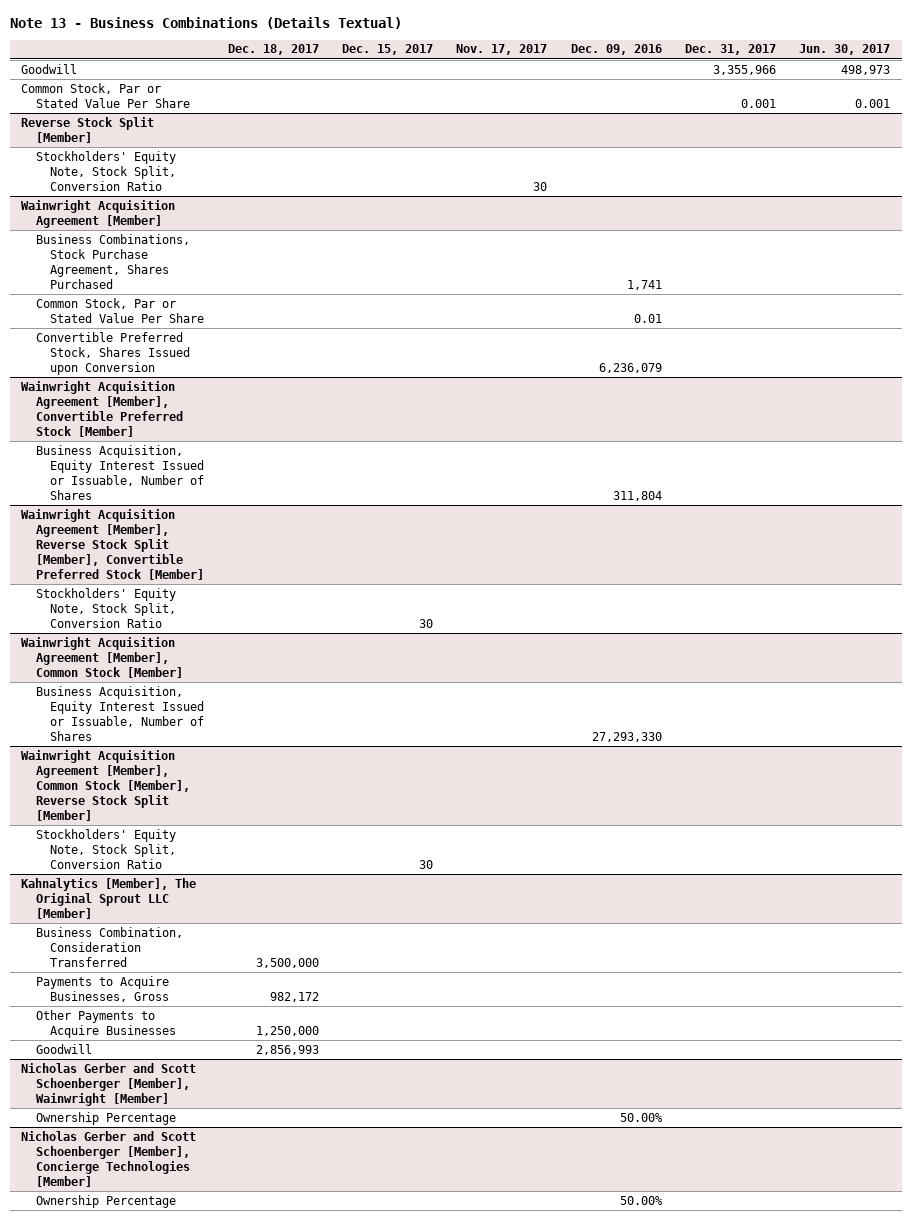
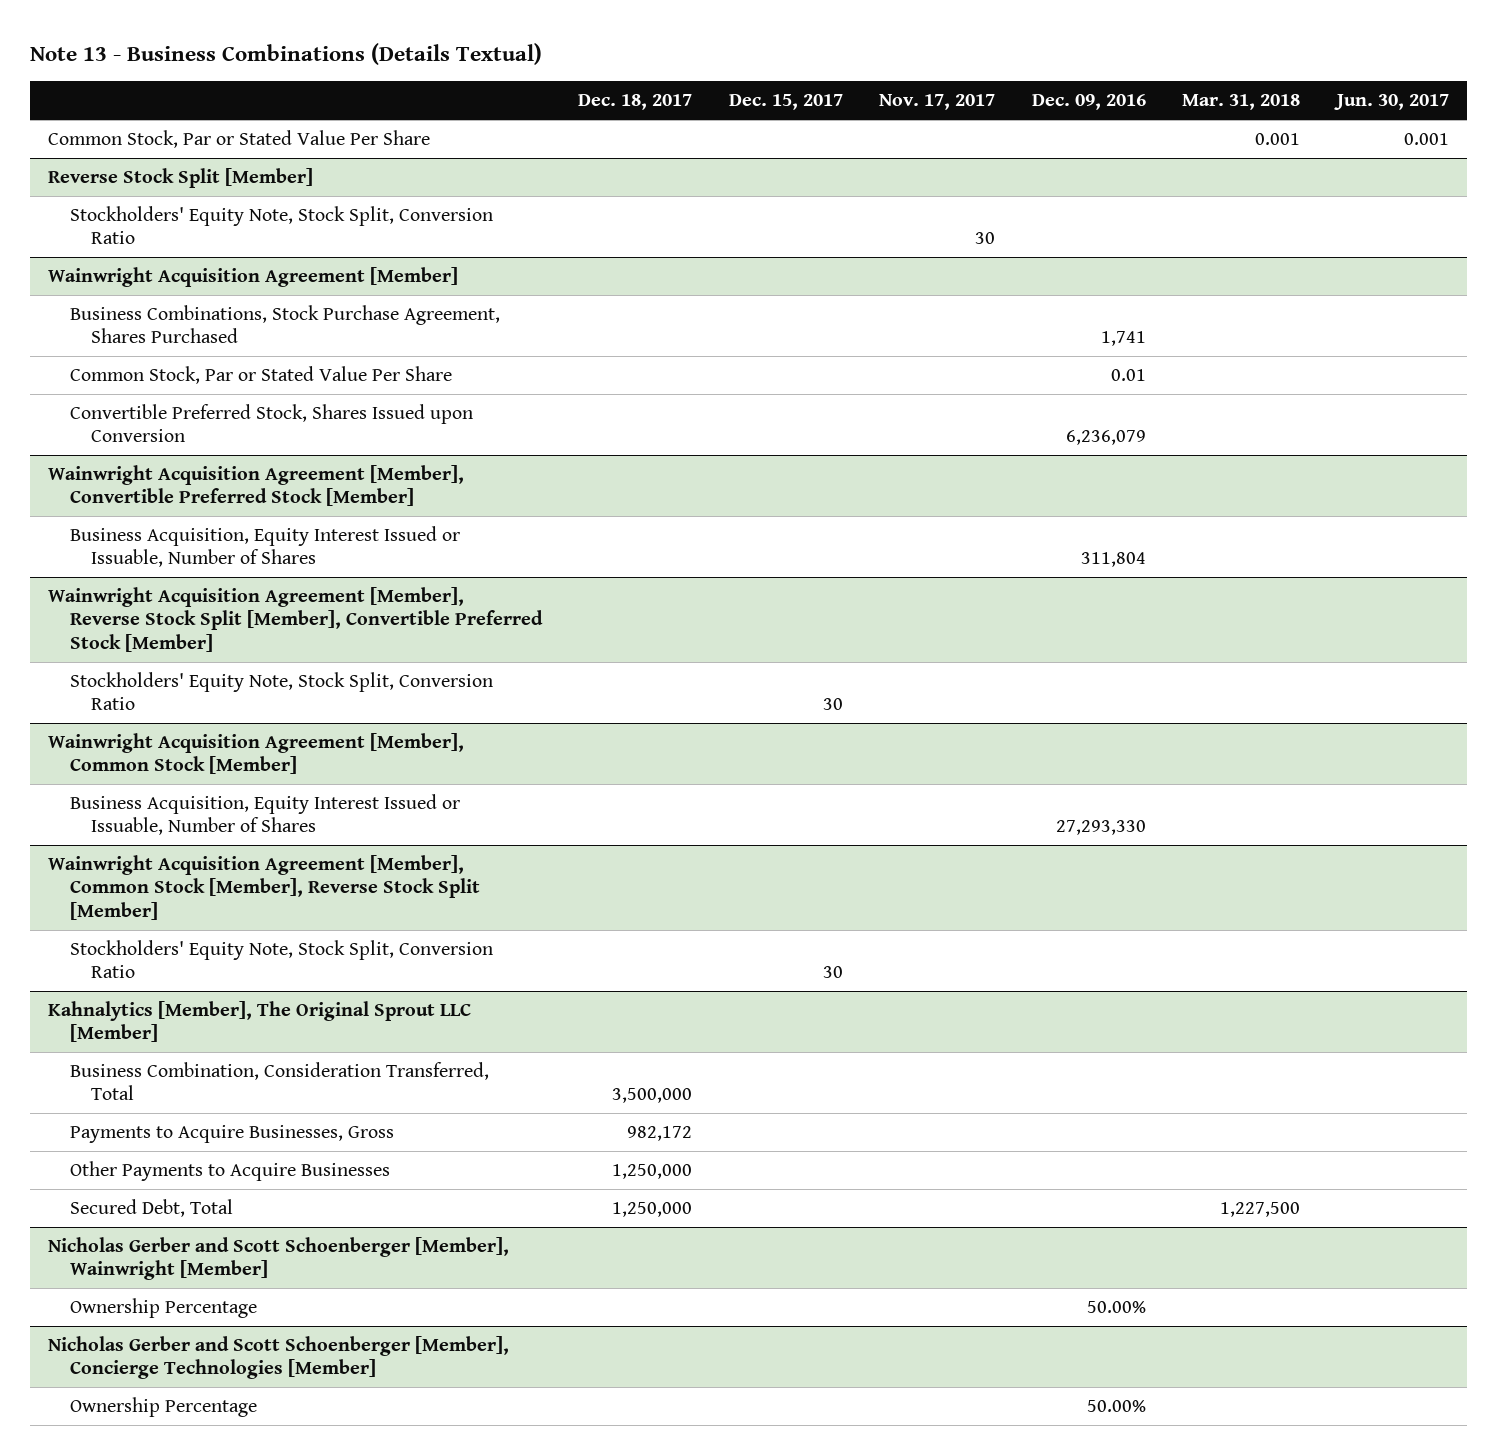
[684,44,776,56] Dec. 31, 2017 -> none
none -> [1182,94,1301,111] Mar. 31, 2018
[21,63,78,74] Goodwill -> none
[35,926,183,967] Business Combination, Consideration Transferred -> [69,1062,489,1101] Business Combination, Consideration Transferred, Total
[35,1043,92,1054] Goodwill -> none
none -> [69,1199,233,1218] Secured Debt, Total

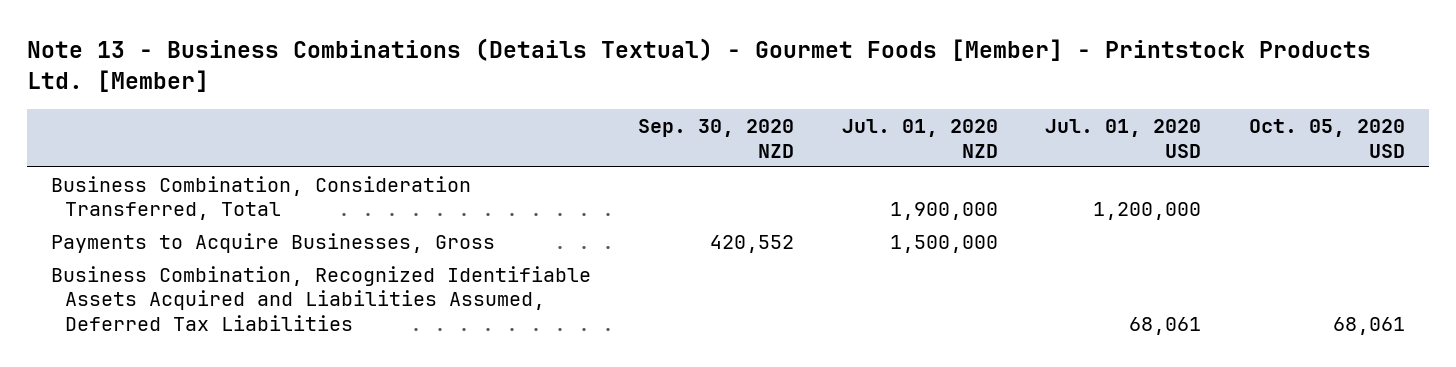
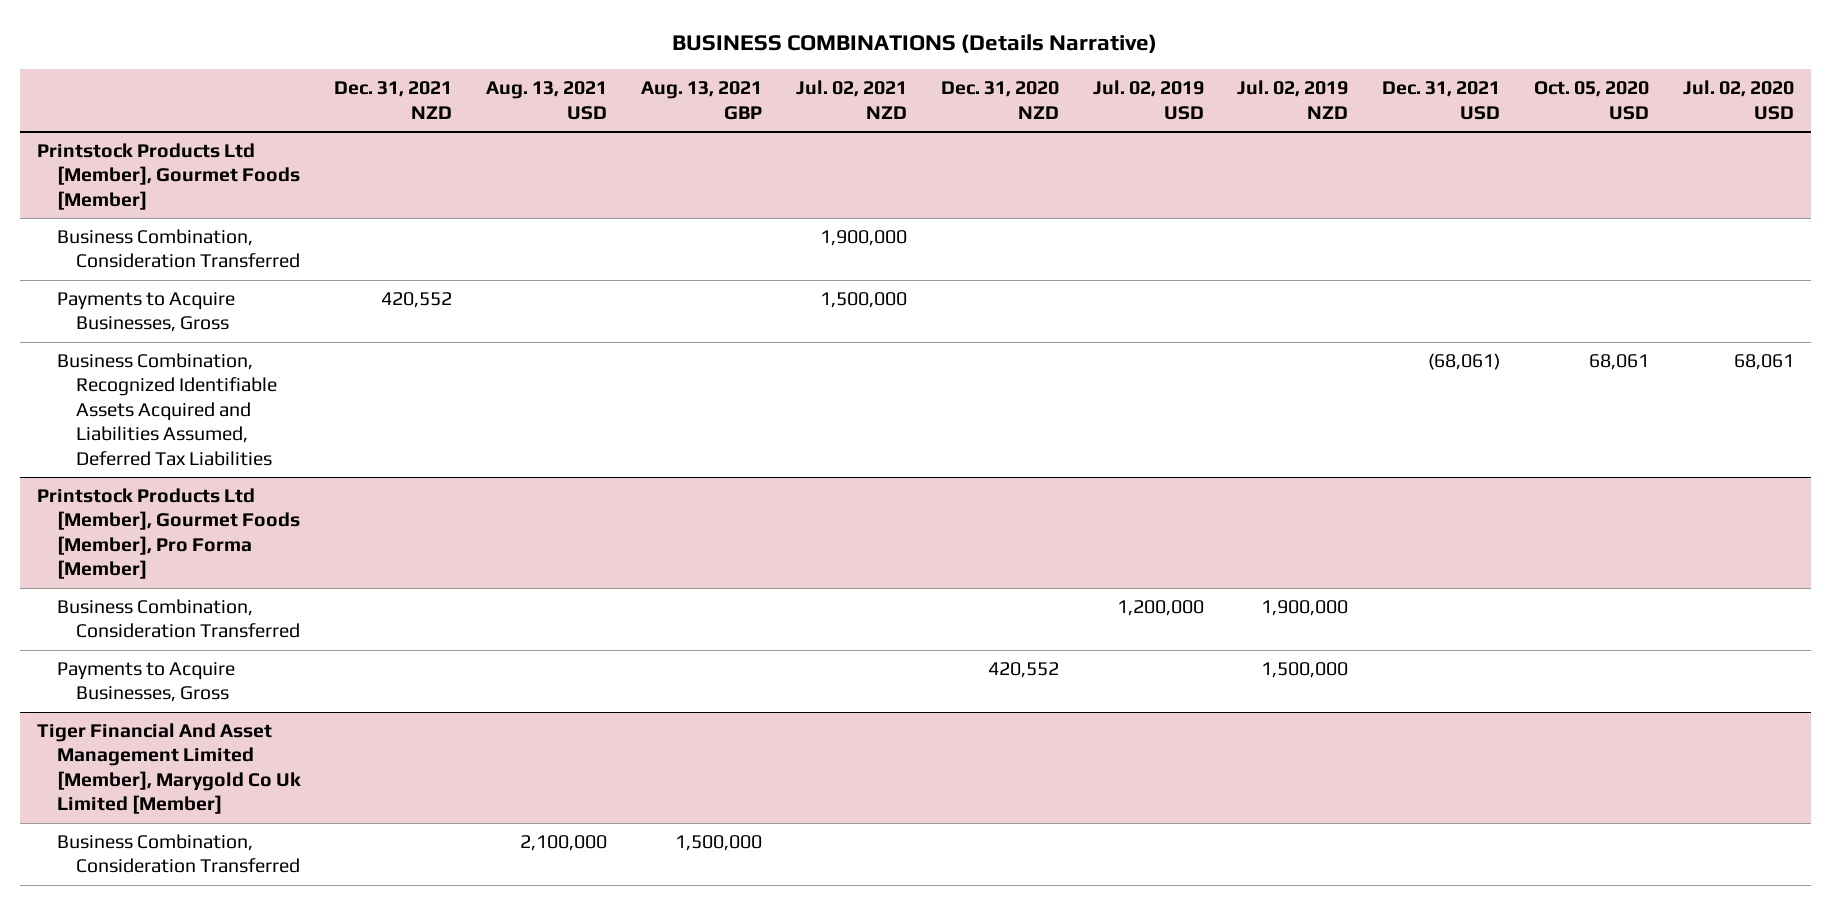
[26,38,1371,93] Note 13 - Business Combinations (Details Textual) - Gourmet Foods [Member] - Printstock Products Ltd. [Member] -> [672,34,1158,54] BUSINESS COMBINATIONS (Details Narrative)
[638,118,795,158] Sep. 30, 2020 NZD -> none
[841,118,998,158] Jul. 01, 2020 NZD -> none
[1045,118,1202,158] Jul. 01, 2020 USD -> none
none -> [334,81,453,119] Dec. 31, 2021 NZD
none -> [486,81,608,120] Aug. 13, 2021 USD
none -> [641,81,763,120] Aug. 13, 2021 GBP
none -> [795,80,907,119] Jul. 02, 2021 NZD
none -> [940,81,1059,119] Dec. 31, 2020 NZD
none -> [1092,80,1204,120] Jul. 02, 2019 USD
none -> [1237,80,1349,119] Jul. 02, 2019 NZD
none -> [1382,81,1501,120] Dec. 31, 2021 USD
none -> [1682,80,1794,120] Jul. 02, 2020 USD
none -> [36,142,300,210] Printstock Products Ltd [Member], Gourmet Foods [Member]
[50,175,471,221] Business Combination, Consideration Transferred, Total -> [56,228,301,269] Business Combination, Consideration Transferred
none -> [36,487,300,580] Printstock Products Ltd [Member], Gourmet Foods [Member], Pro Forma [Member]
none -> [56,598,301,639] Business Combination, Consideration Transferred
none -> [56,661,235,703] Payments to Acquire Businesses, Gross
none -> [36,722,301,815] Tiger Financial And Asset Management Limited [Member], Marygold Co Uk Limited [Member]
none -> [56,833,301,874] Business Combination, Consideration Transferred

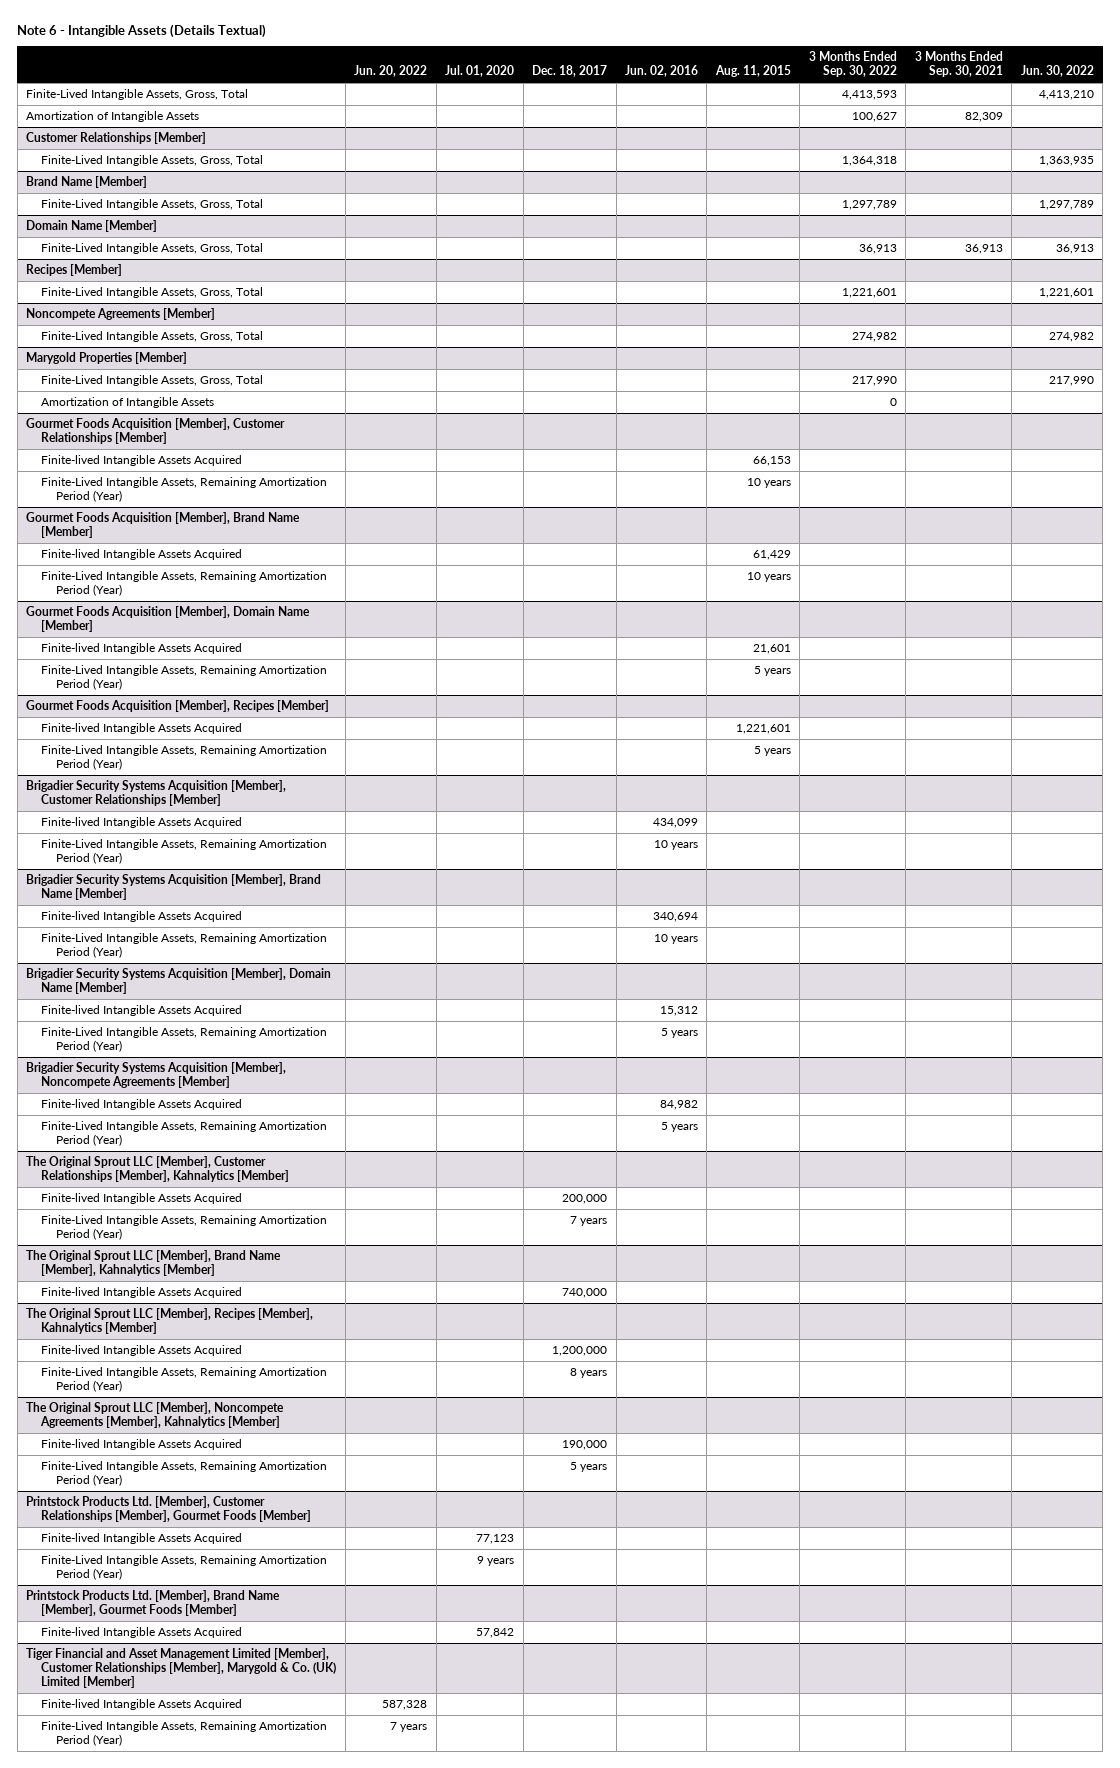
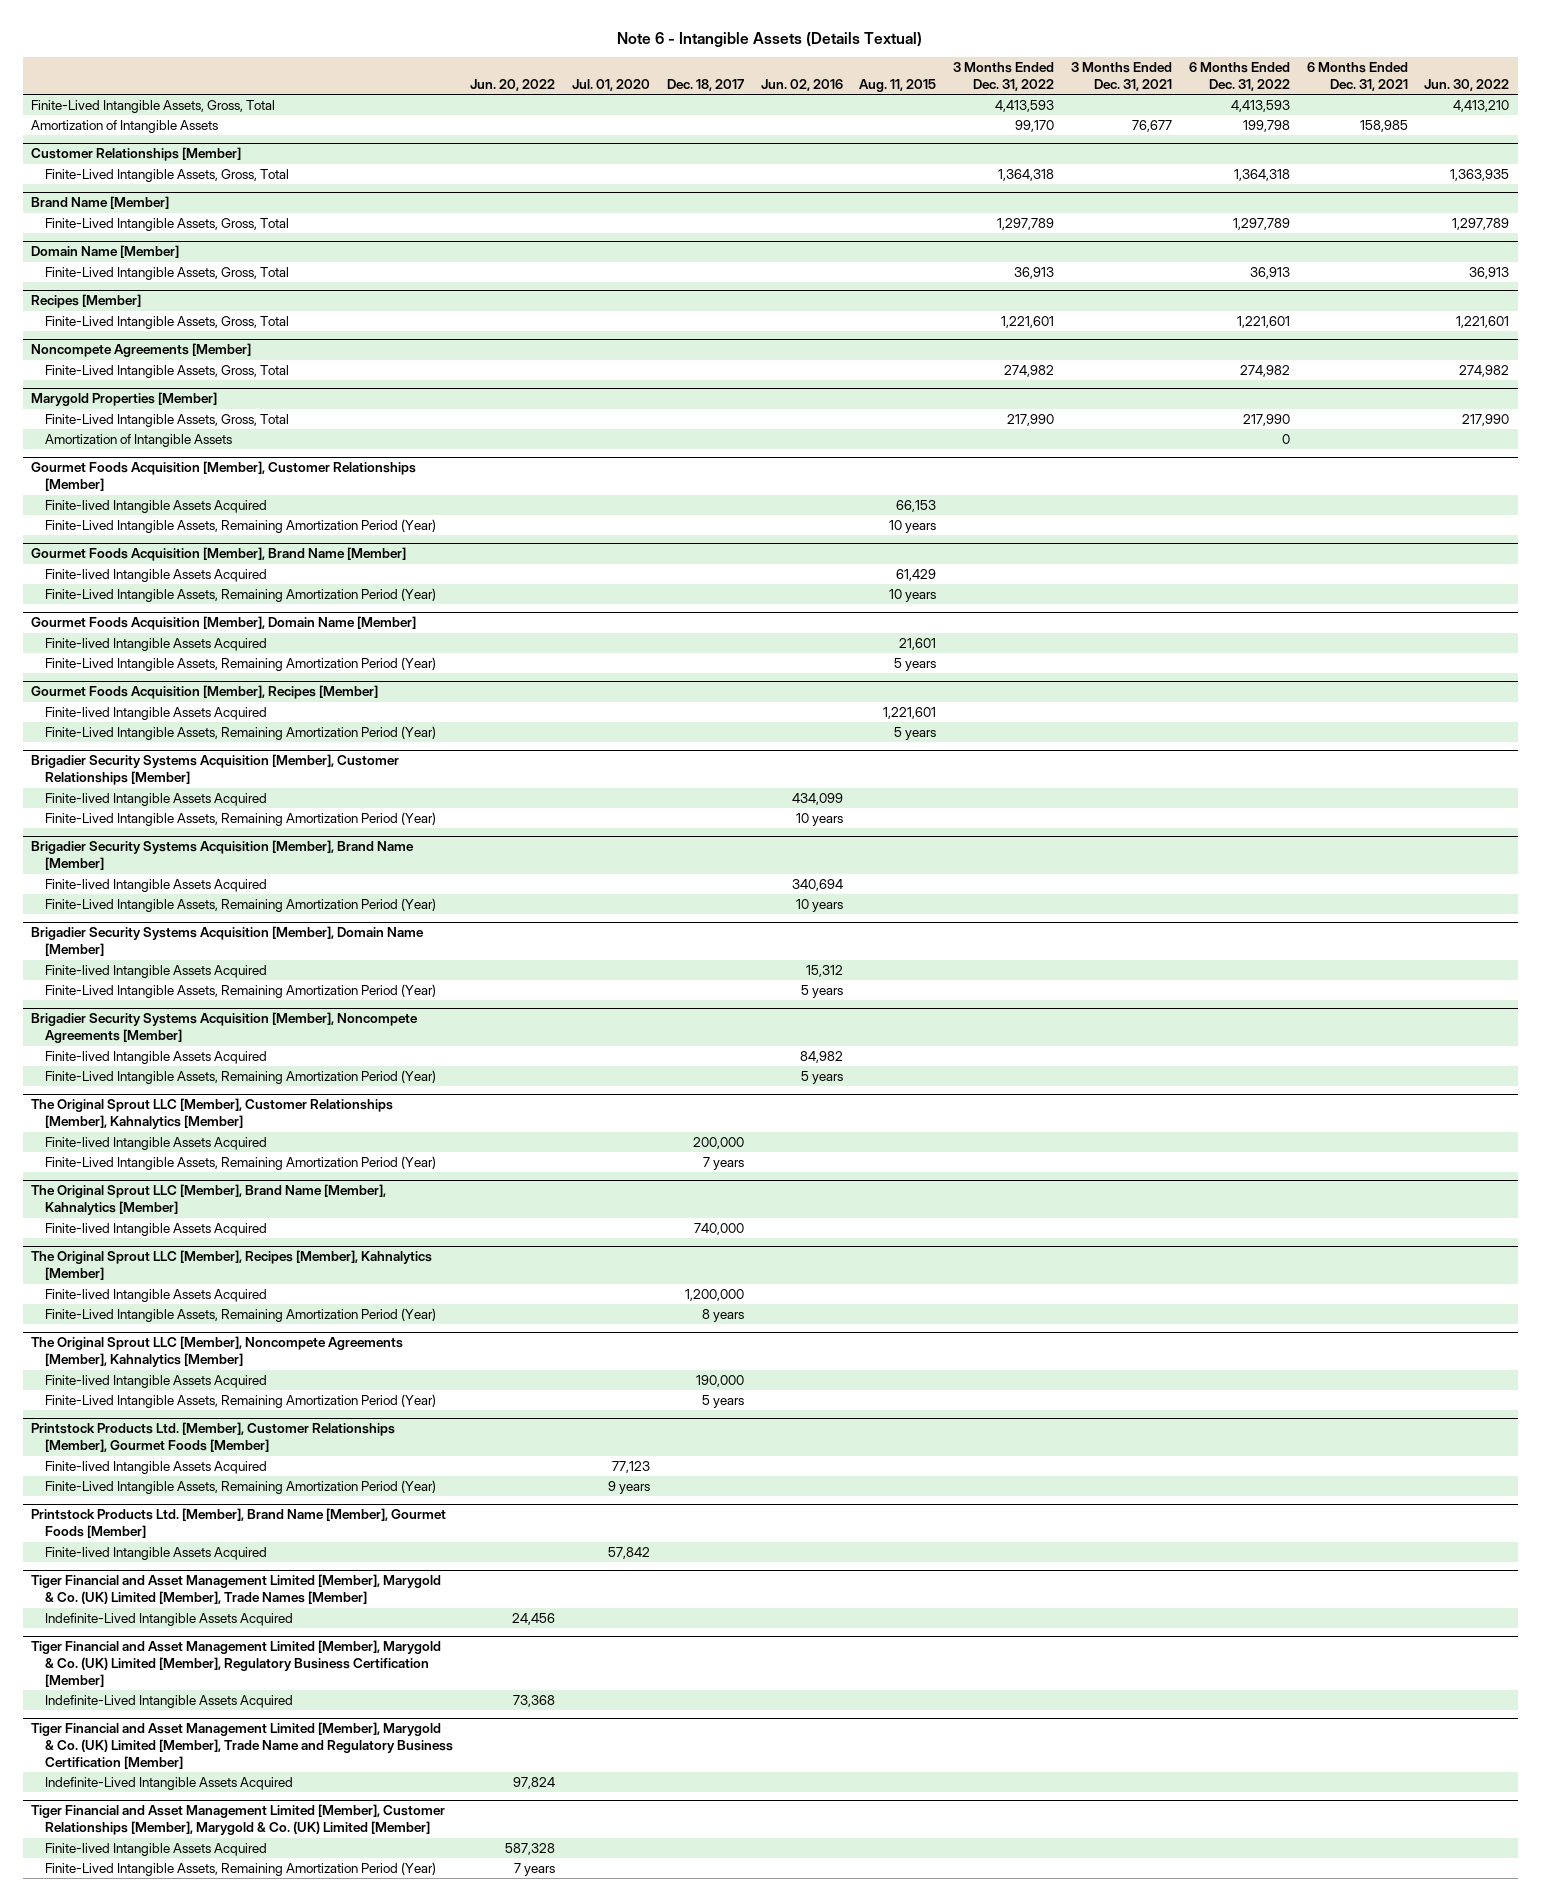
[808,51,897,78] 3 Months Ended Sep. 30, 2022 -> none
[914,51,1003,78] 3 Months Ended Sep. 30, 2021 -> none
none -> [953,62,1055,91] 3 Months Ended Dec. 31, 2022
none -> [1071,62,1173,91] 3 Months Ended Dec. 31, 2021
none -> [1188,62,1290,91] 6 Months Ended Dec. 31, 2022
none -> [1306,62,1408,91] 6 Months Ended Dec. 31, 2021
none -> [31,1574,442,1605] Tiger Financial and Asset Management Limited [Member], Marygold & Co. (UK) Limited [Member], Trade Names [Member]
none -> [45,1612,294,1626] Indefinite-Lived Intangible Assets Acquired
none -> [31,1640,442,1688] Tiger Financial and Asset Management Limited [Member], Marygold & Co. (UK) Limited [Member], Regulatory Business Certification [Member]
none -> [45,1694,294,1708] Indefinite-Lived Intangible Assets Acquired
none -> [31,1722,454,1770] Tiger Financial and Asset Management Limited [Member], Marygold & Co. (UK) Limited [Member], Trade Name and Regulatory Business Certification [Member]
none -> [45,1776,294,1790] Indefinite-Lived Intangible Assets Acquired

